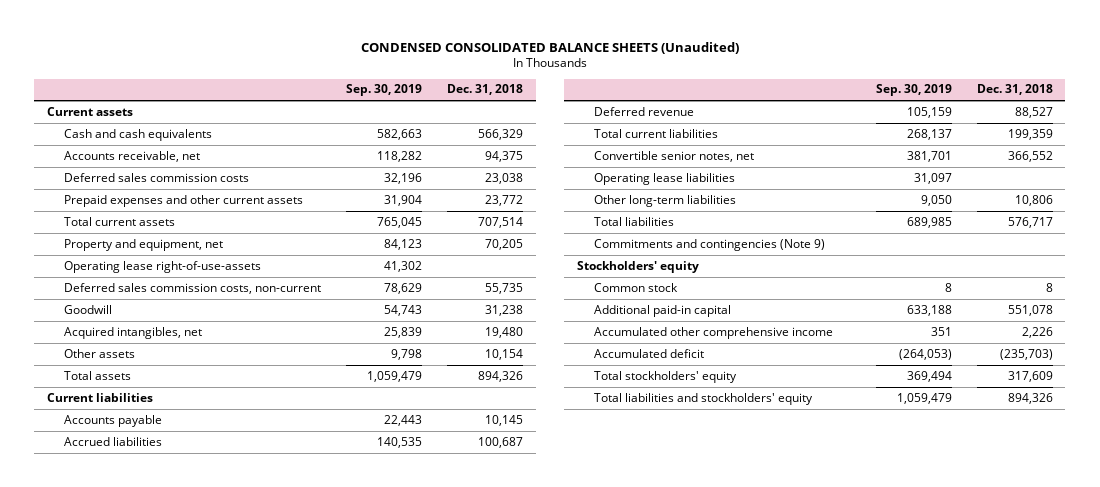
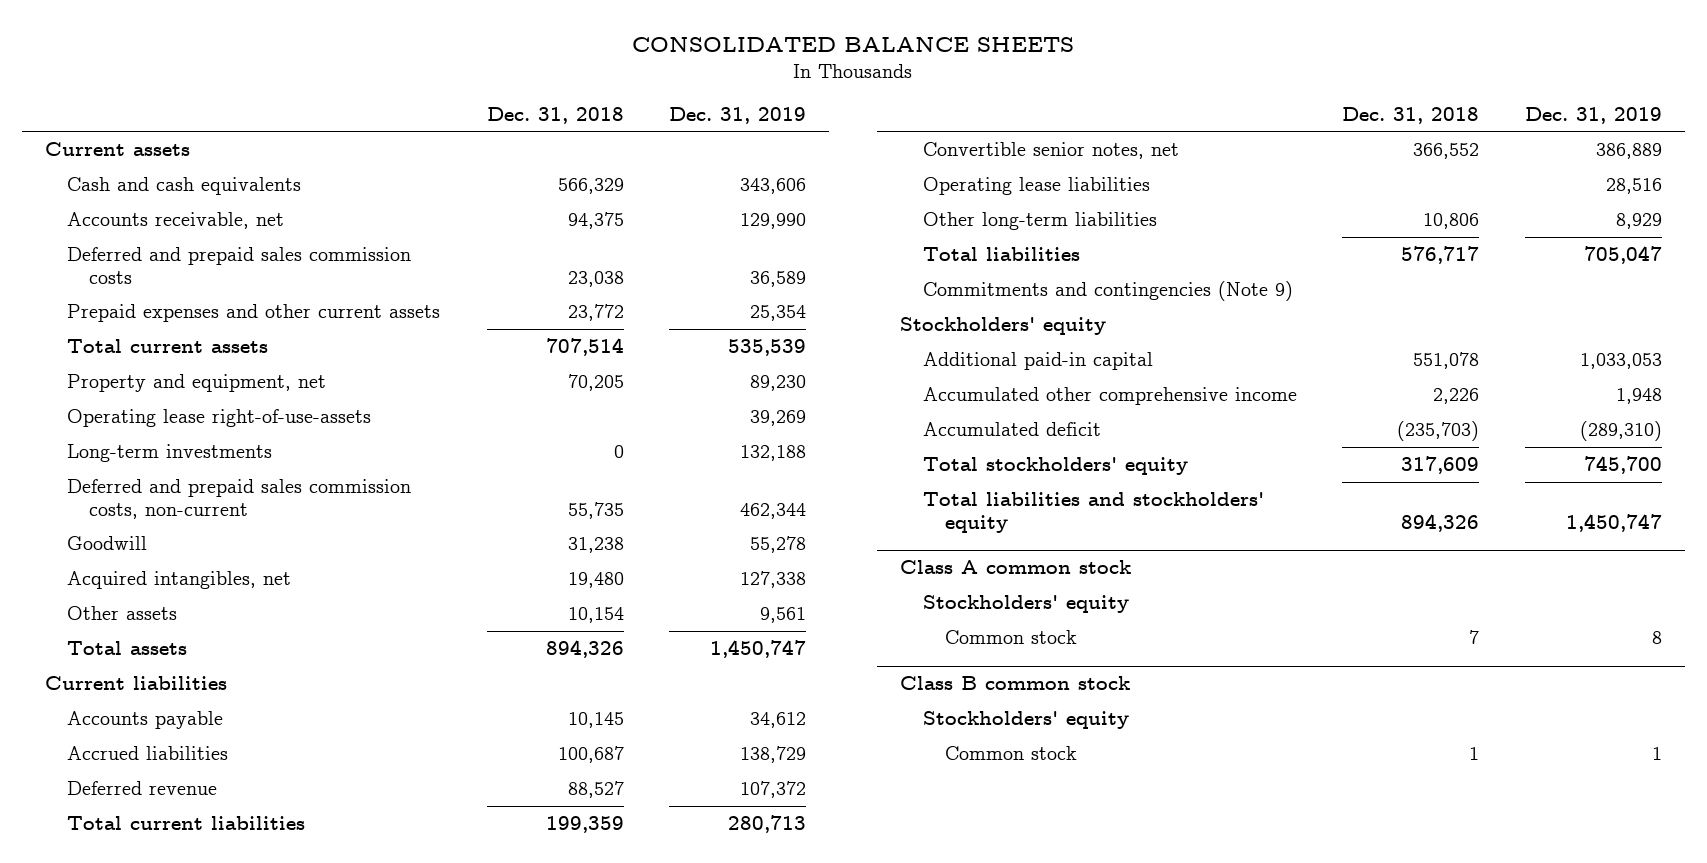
[360,42,739,55] CONDENSED CONSOLIDATED BALANCE SHEETS (Unaudited) -> [632,36,1075,52] CONSOLIDATED BALANCE SHEETS
[346,84,423,97] Sep. 30, 2019 -> none
none -> [669,106,807,124] Dec. 31, 2019
[64,172,250,182] Deferred sales commission costs -> [67,246,412,284] Deferred and prepaid sales commission costs
none -> [67,443,273,462] Long-term investments
[64,282,322,294] Deferred sales commission costs, non-current -> [67,478,412,519] Deferred and prepaid sales commission costs, non-current
[593,282,678,292] Common stock -> none
none -> [900,560,1132,575] Class A common stock
none -> [922,594,1129,613] Stockholders' equity
none -> [945,629,1078,644] Common stock
none -> [900,676,1131,691] Class B common stock
none -> [922,710,1129,729] Stockholders' equity
none -> [945,745,1078,760] Common stock

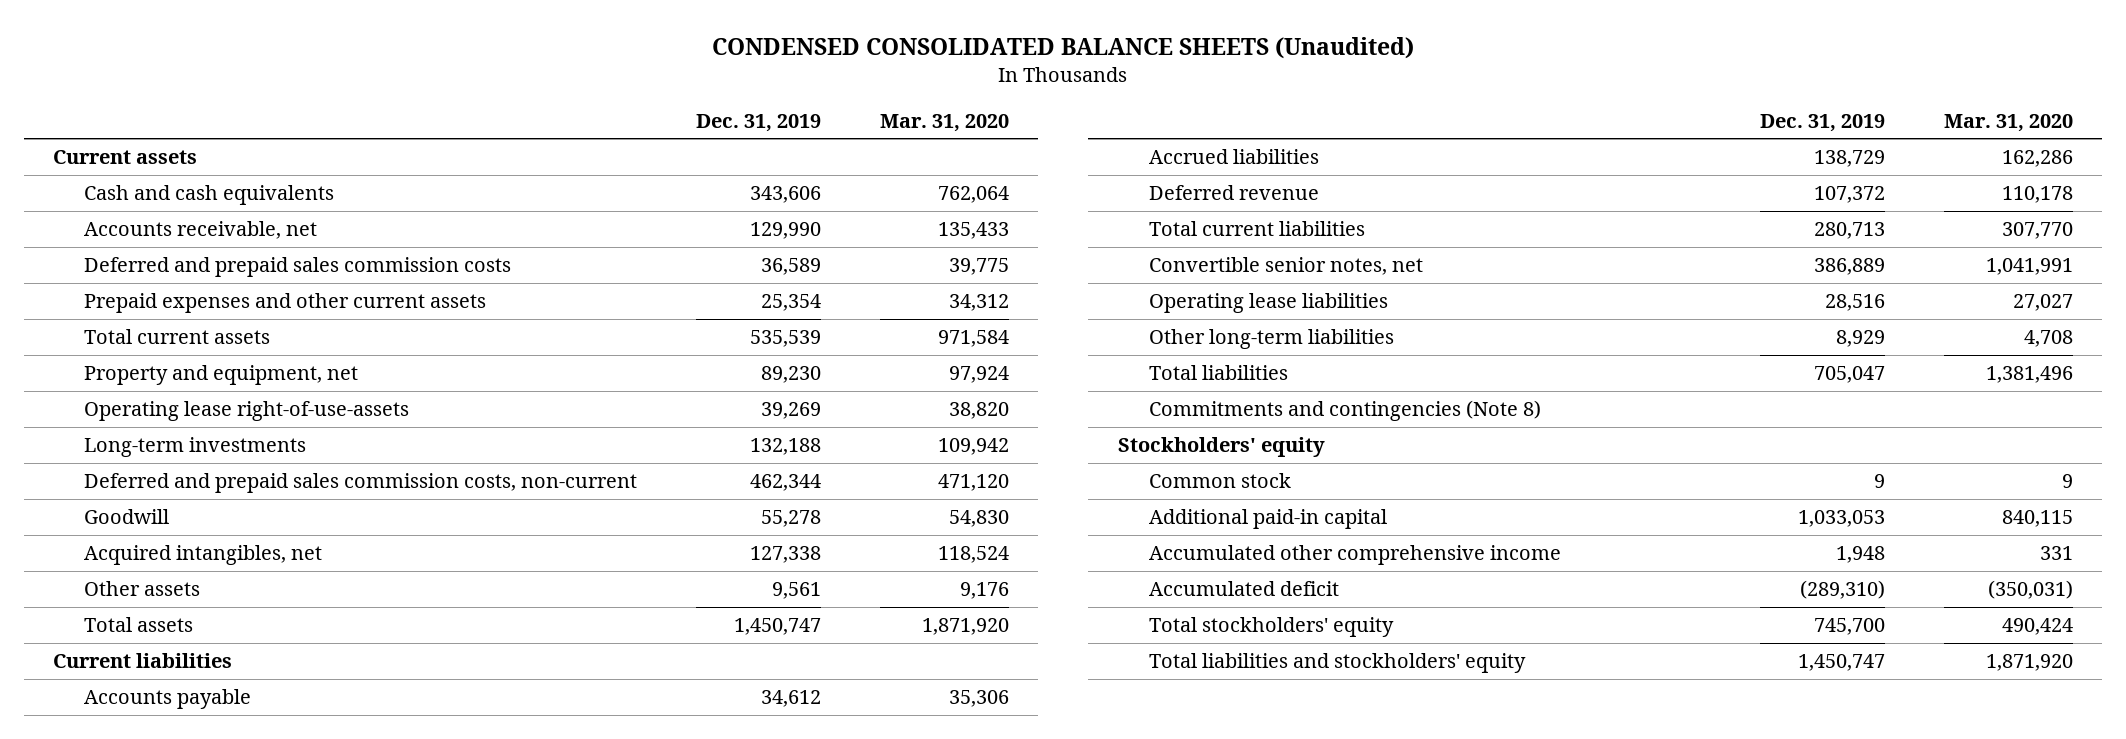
[632,36,1075,52] CONSOLIDATED BALANCE SHEETS -> [712,37,1415,60] CONDENSED CONSOLIDATED BALANCE SHEETS (Unaudited)
[486,106,624,124] Dec. 31, 2018 -> none
none -> [879,113,1009,132] Mar. 31, 2020
[922,280,1293,301] Commitments and contingencies (Note 9) -> [1148,400,1541,422] Commitments and contingencies (Note 8)
none -> [1148,473,1291,489] Common stock
[900,560,1132,575] Class A common stock -> none
[922,594,1129,613] Stockholders' equity -> none
[945,629,1078,644] Common stock -> none
[900,676,1131,691] Class B common stock -> none
[922,710,1129,729] Stockholders' equity -> none
[945,745,1078,760] Common stock -> none

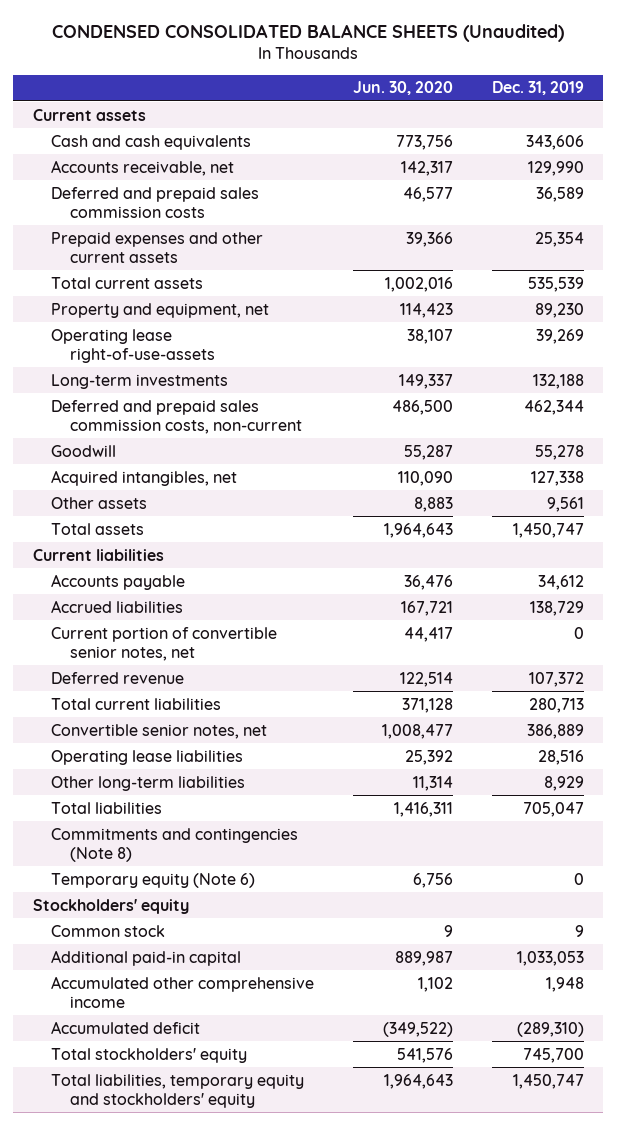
[879,113,1009,132] Mar. 31, 2020 -> none
none -> [353,81,454,96] Jun. 30, 2020
none -> [51,626,278,661] Current portion of convertible senior notes, net
none -> [51,872,256,888] Temporary equity (Note 6)
[1148,653,1526,674] Total liabilities and stockholders' equity -> [51,1073,305,1108] Total liabilities, temporary equity and stockholders' equity

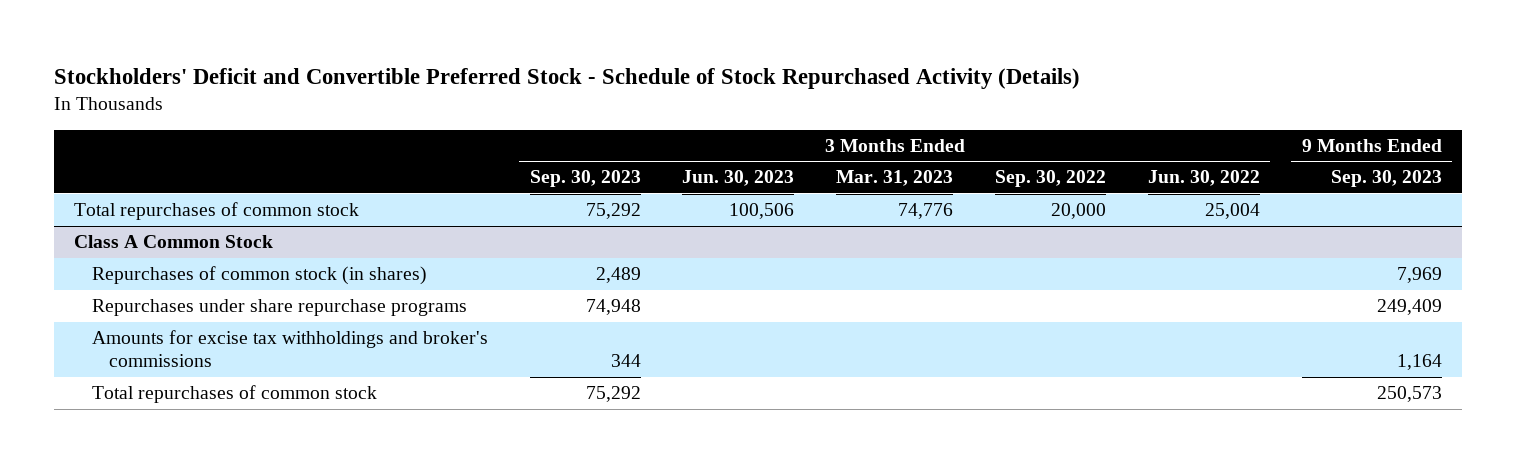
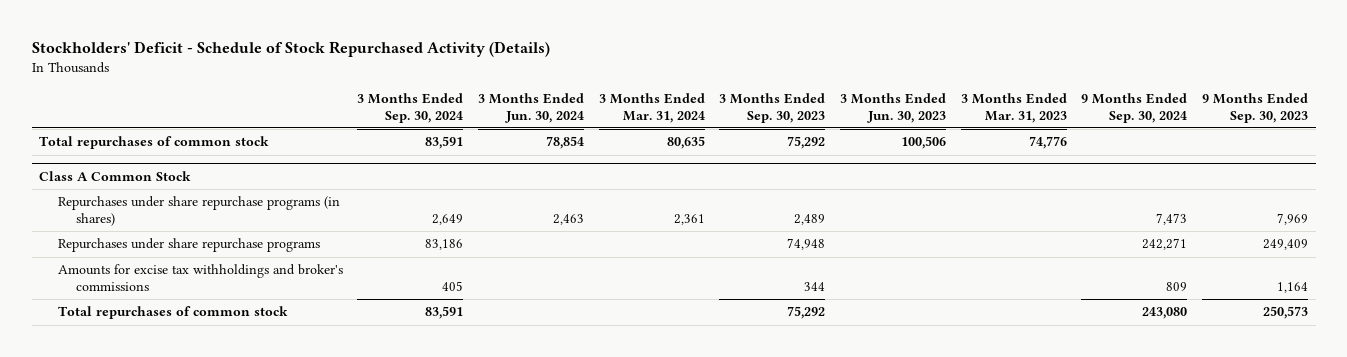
[53,67,1080,89] Stockholders' Deficit and Convertible Preferred Stock - Schedule of Stock Repurchased Activity (Details) -> [31,41,550,58] Stockholders' Deficit - Schedule of Stock Repurchased Activity (Details)
[994,170,1106,188] Sep. 30, 2022 -> none
[1147,170,1260,187] Jun. 30, 2022 -> none
none -> [357,93,464,123] 3 Months Ended Sep. 30, 2024
none -> [478,93,585,123] 3 Months Ended Jun. 30, 2024
none -> [598,93,705,123] 3 Months Ended Mar. 31, 2024
none -> [1081,93,1188,123] 9 Months Ended Sep. 30, 2024
[91,266,427,286] Repurchases of common stock (in shares) -> [57,196,340,226] Repurchases under share repurchase programs (in shares)

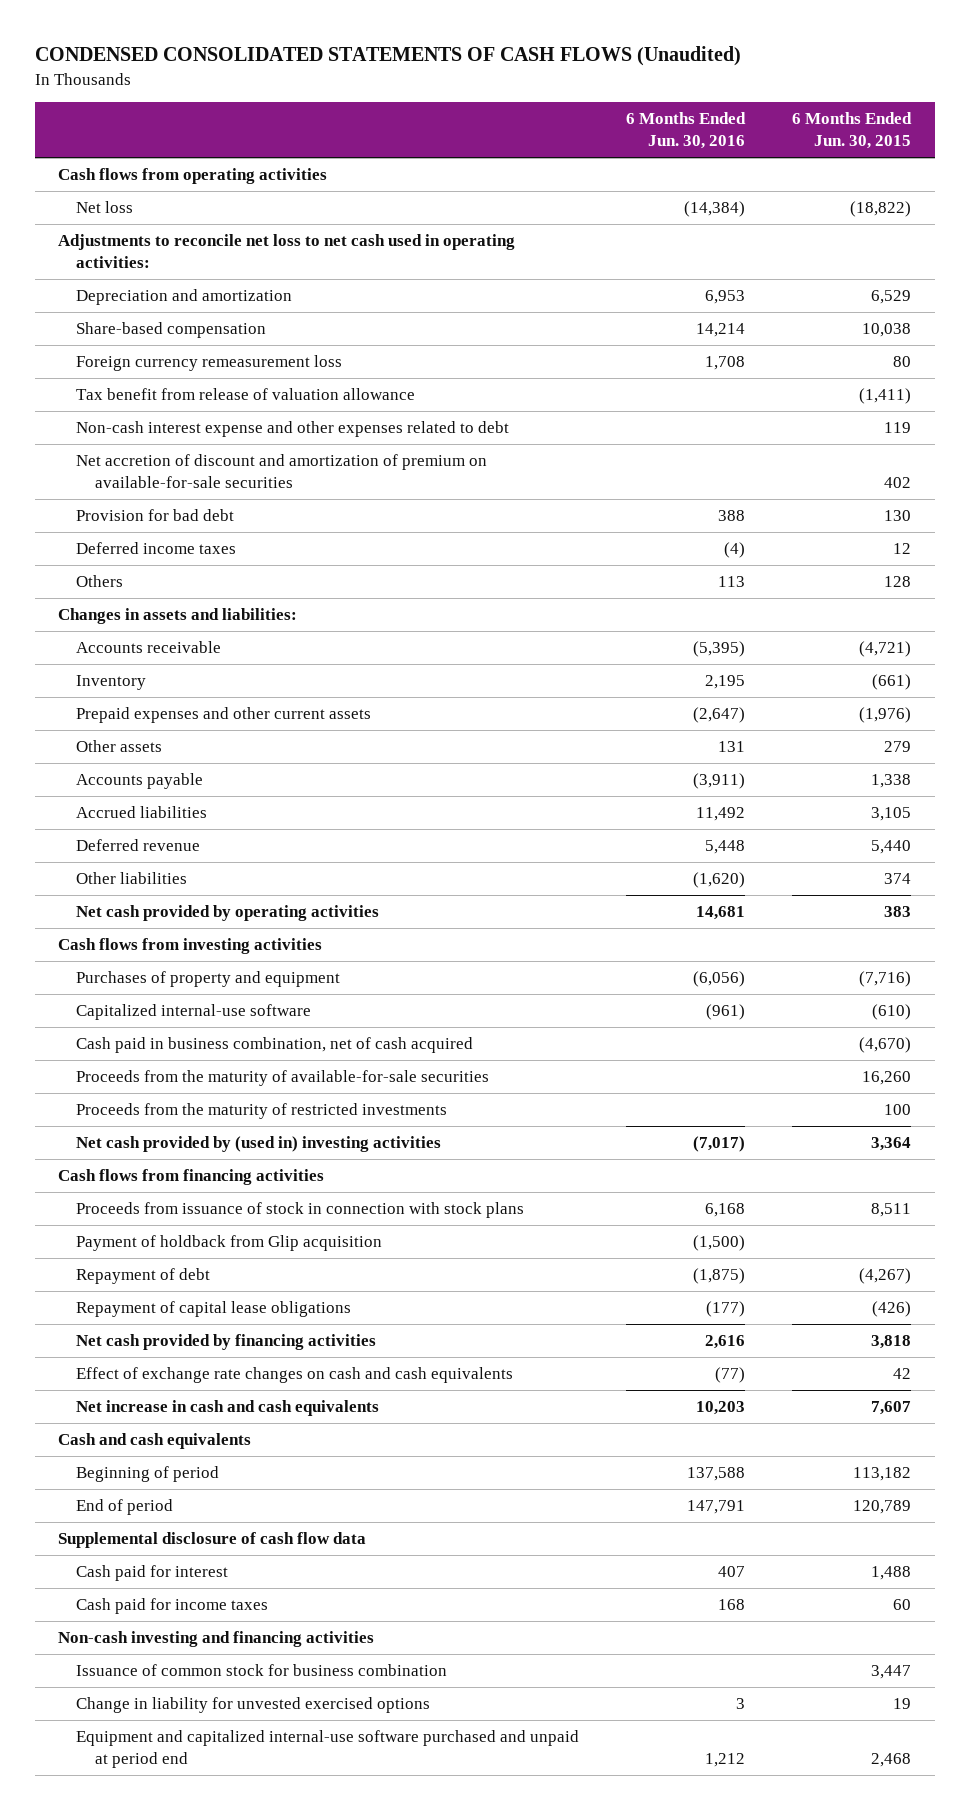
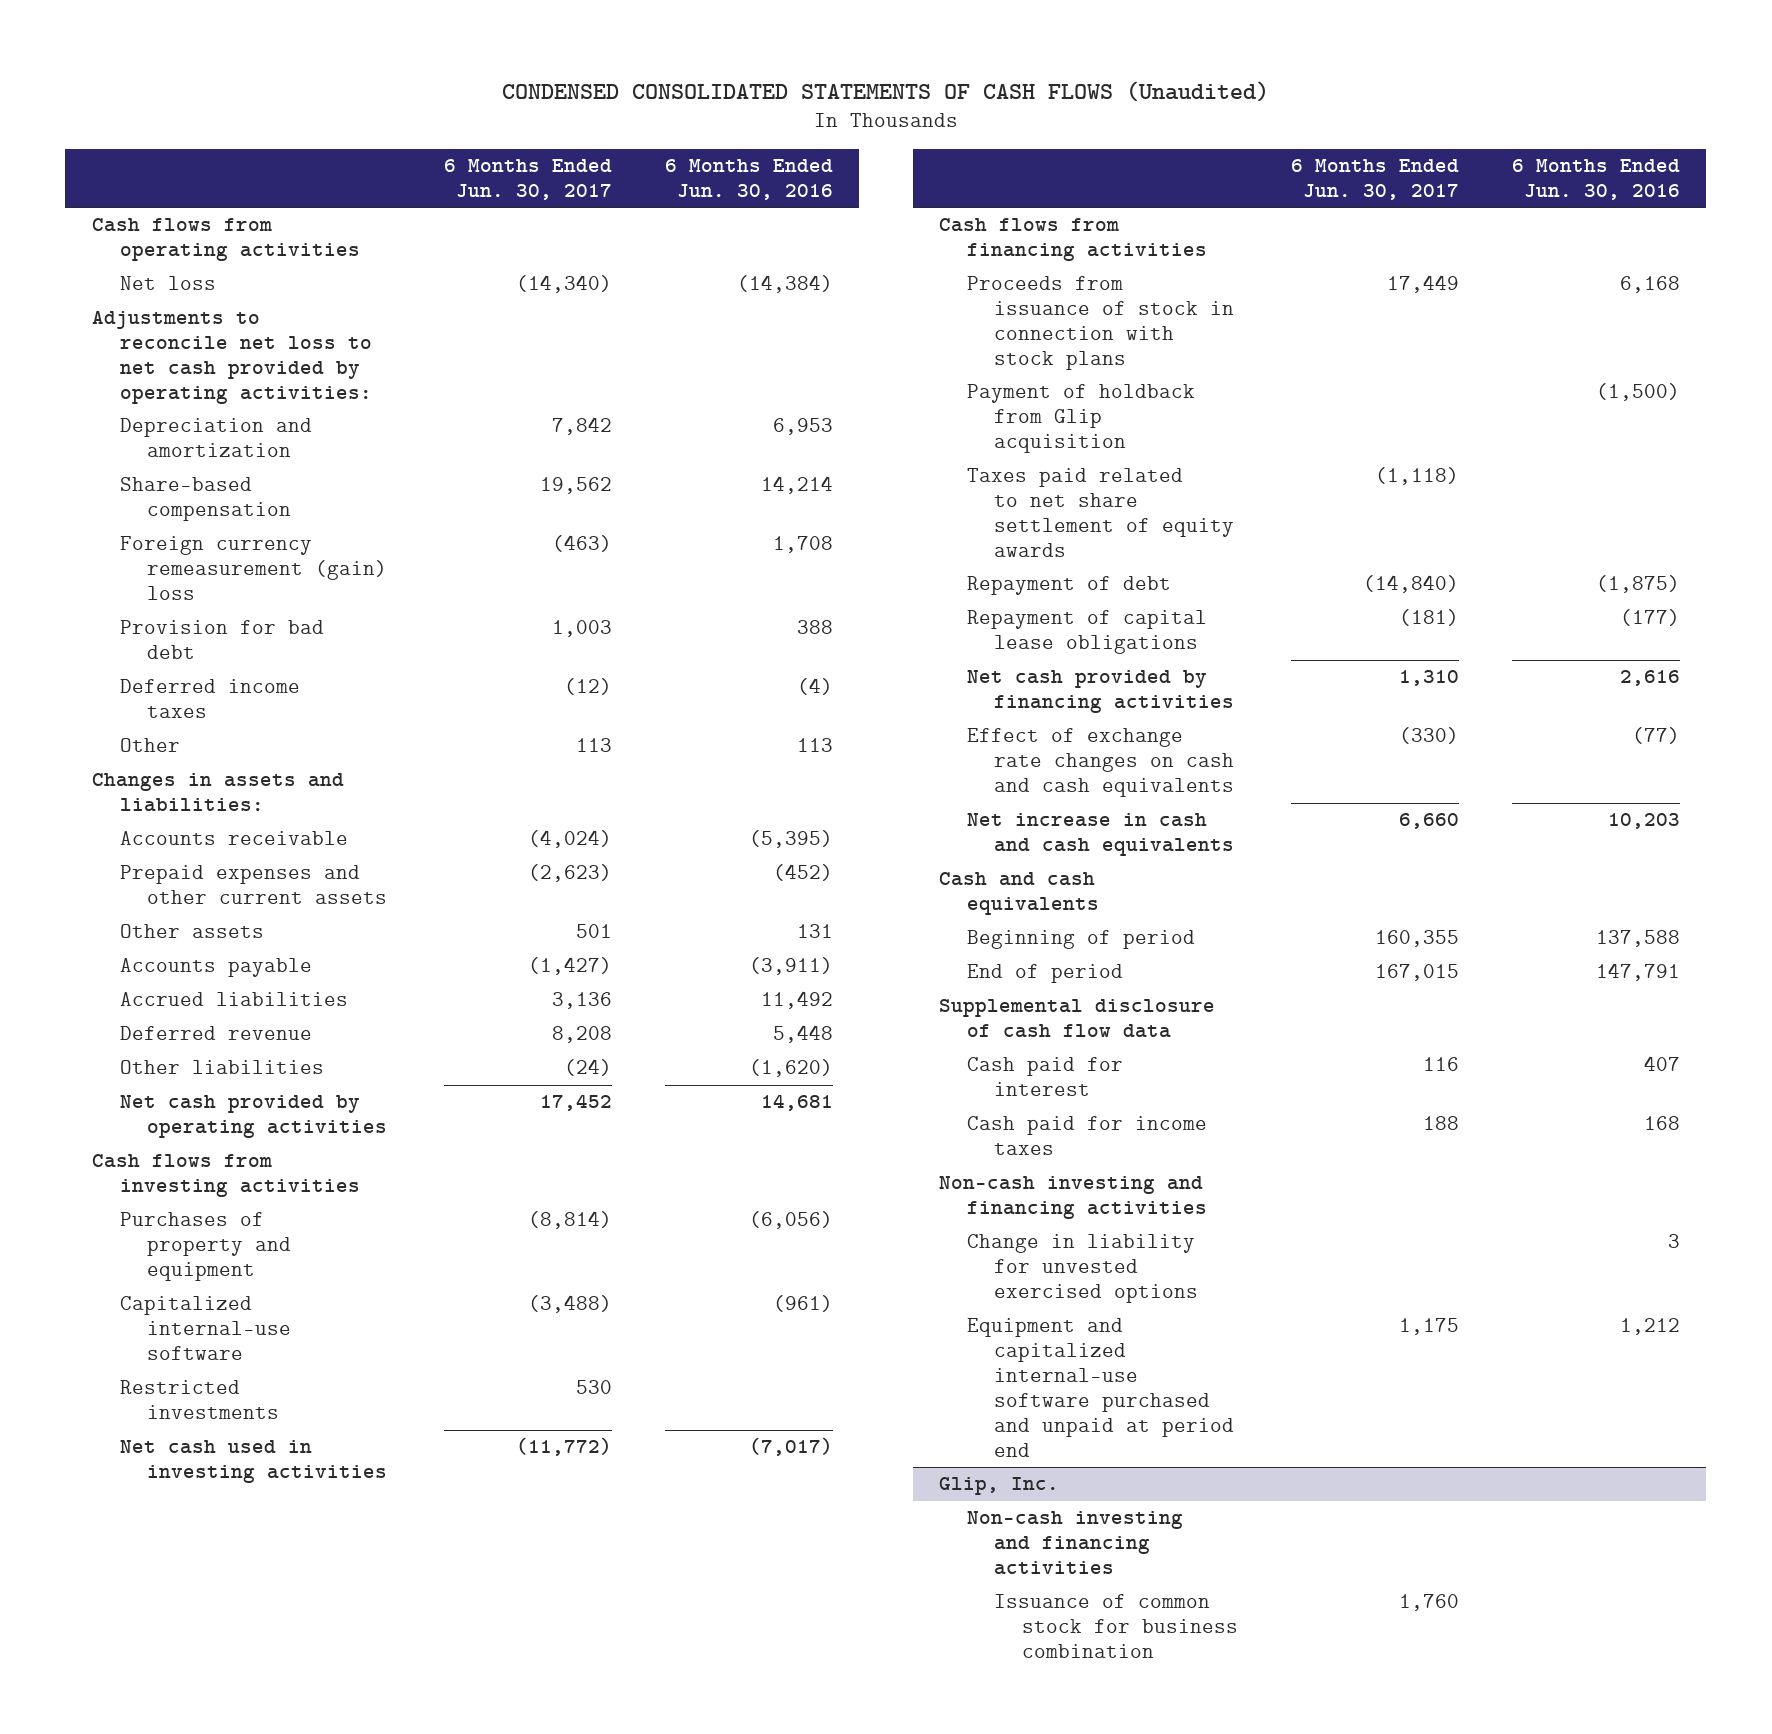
[792,112,913,149] 6 Months Ended Jun. 30, 2015 -> none
none -> [443,159,612,200] 6 Months Ended Jun. 30, 2017
[58,234,516,269] Adjustments to reconcile net loss to net cash used in operating activities: -> [91,311,372,404] Adjustments to reconcile net loss to net cash provided by operating activities:
[76,388,416,401] Tax benefit from release of valuation allowance -> none
[76,421,510,438] Non-cash interest expense and other expenses related to debt -> none
[76,454,488,489] Net accretion of discount and amortization of premium on available-for-sale securities -> none
[76,355,343,372] Foreign currency remeasurement loss -> [119,536,388,601] Foreign currency remeasurement (gain) loss
[76,575,124,588] Others -> [119,738,180,753] Other
[76,675,147,691] Inventory -> none
[693,707,746,724] (2,647) -> [772,864,833,882] (452)
[76,1037,474,1054] Cash paid in business combination, net of cash acquired -> none
[76,1070,490,1087] Proceeds from the maturity of available-for-sale securities -> none
[76,1103,448,1120] Proceeds from the maturity of restricted investments -> none
none -> [119,1380,280,1420] Restricted investments
[76,1136,442,1153] Net cash provided by (used in) investing activities -> [119,1440,388,1484] Net cash used in investing activities
none -> [966,468,1235,557] Taxes paid related to net share settlement of equity awards
[76,1664,448,1677] Issuance of common stock for business combination -> none
none -> [938,1477,1059,1496] Glip, Inc.
none -> [966,1511,1183,1576] Non-cash investing and financing activities
none -> [994,1594,1238,1659] Issuance of common stock for business combination

